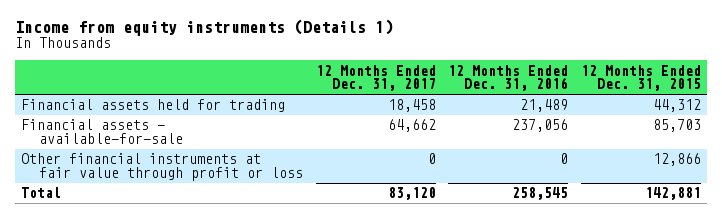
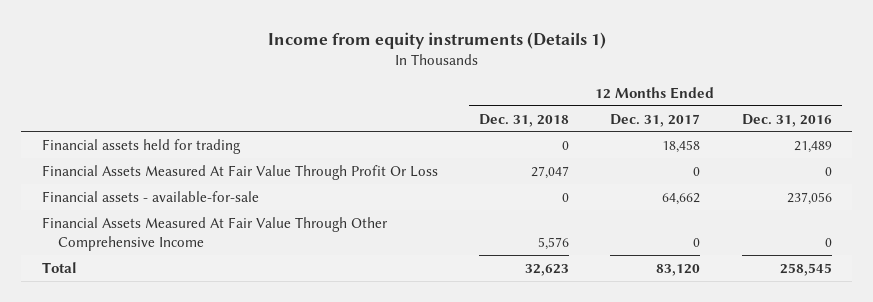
[581,64,702,92] 12 Months Ended Dec. 31, 2015 -> none
none -> [478,113,569,127] Dec. 31, 2018
none -> [41,164,438,180] Financial Assets Measured At Fair Value Through Profit Or Loss
[20,153,304,182] Other financial instruments at fair value through profit or loss -> none
none -> [41,216,388,252] Financial Assets Measured At Fair Value Through Other Comprehensive Income

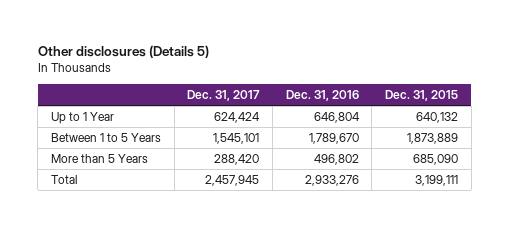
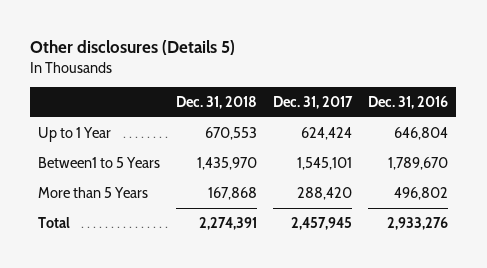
[385,89,459,101] Dec. 31, 2015 -> none
none -> [176,96,258,110] Dec. 31, 2018
[50,133,161,143] Between 1 to 5 Years -> [38,156,161,168] Between1 to 5 Years

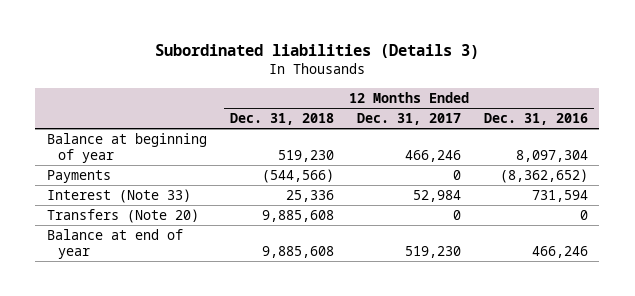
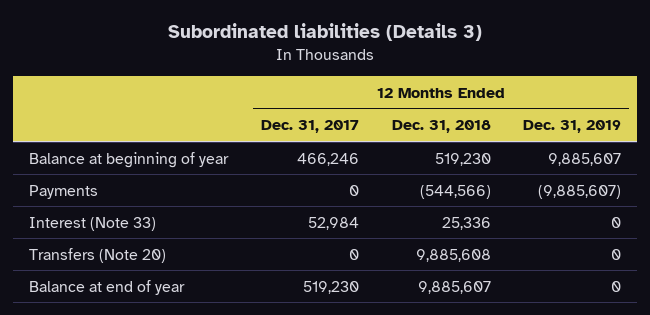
[483,112,588,125] Dec. 31, 2016 -> none
none -> [523,120,622,134] Dec. 31, 2019
[261,246,334,259] 9,885,608 -> [417,280,491,294] 9,885,607

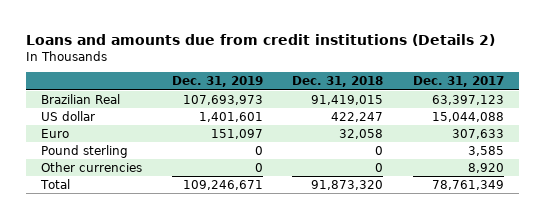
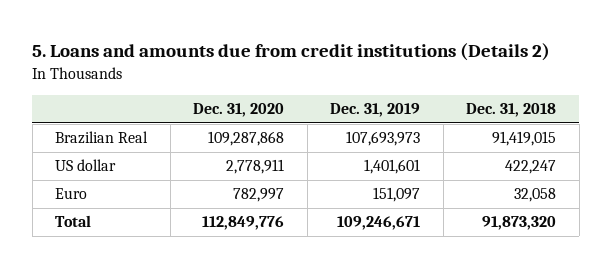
[26,33,496,46] Loans and amounts due from credit institutions (Details 2) -> [32,43,551,62] 5. Loans and amounts due from credit institutions (Details 2)
[412,76,504,88] Dec. 31, 2017 -> none
none -> [193,103,285,118] Dec. 31, 2020
[41,144,129,158] Pound sterling -> none
[41,161,143,172] Other currencies -> none

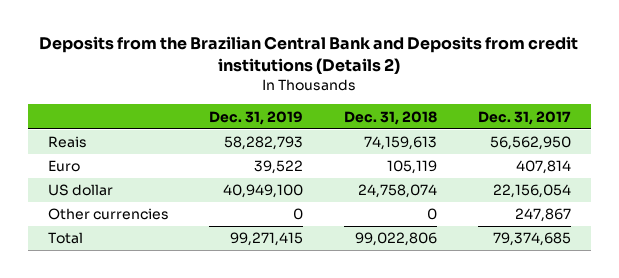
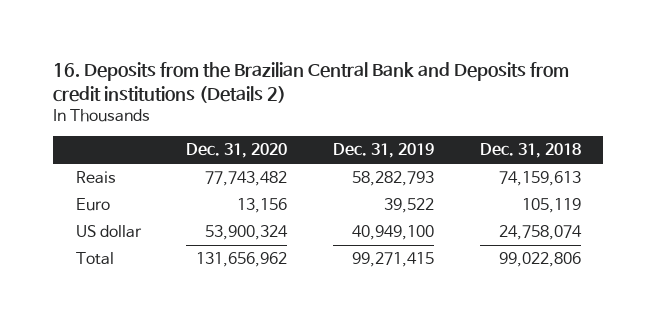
[39,36,579,75] Deposits from the Brazilian Central Bank and Deposits from credit institutions (Details 2) -> [52,62,569,104] 16. Deposits from the Brazilian Central Bank and Deposits from credit institutions (Details 2)
[477,110,571,125] Dec. 31, 2017 -> none
none -> [186,143,288,159] Dec. 31, 2020
[47,208,169,221] Other currencies -> none

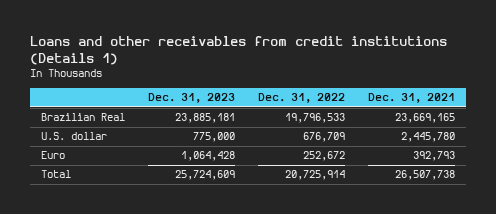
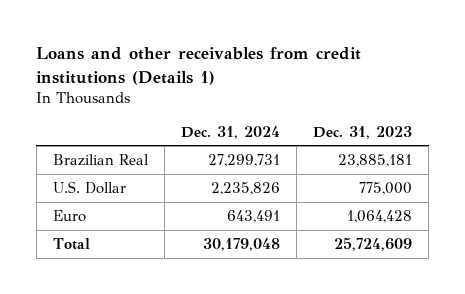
[257,93,345,104] Dec. 31, 2022 -> none
[367,93,455,104] Dec. 31, 2021 -> none
none -> [180,125,280,139] Dec. 31, 2024
[41,132,108,141] U.S. dollar -> [52,181,126,195] U.S. Dollar

